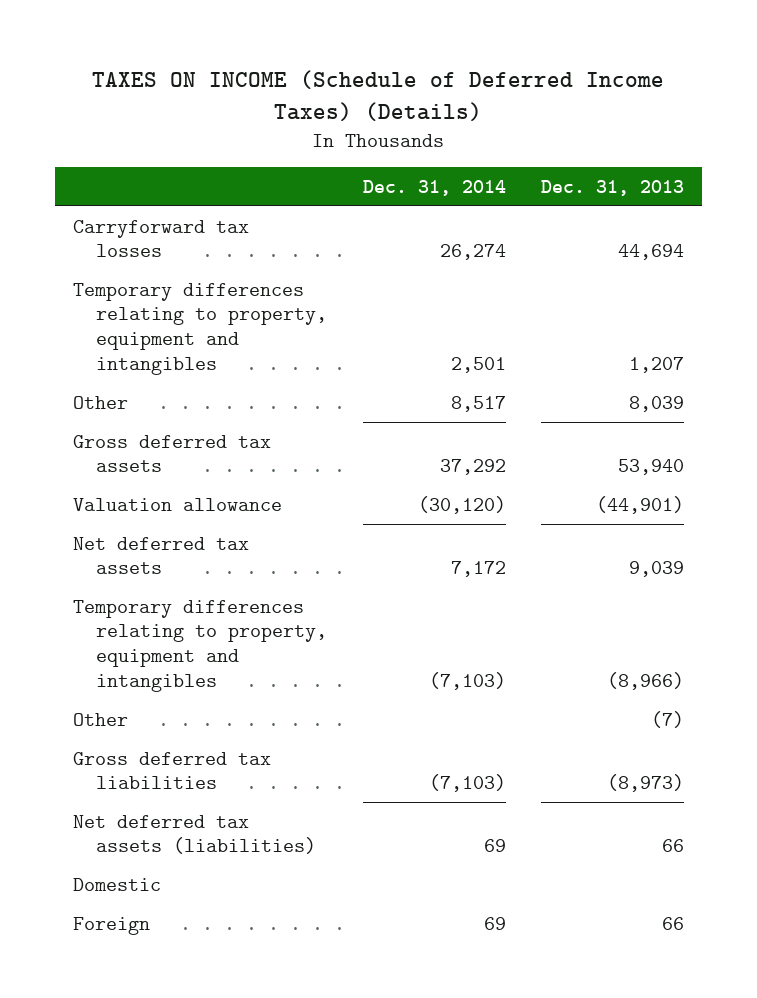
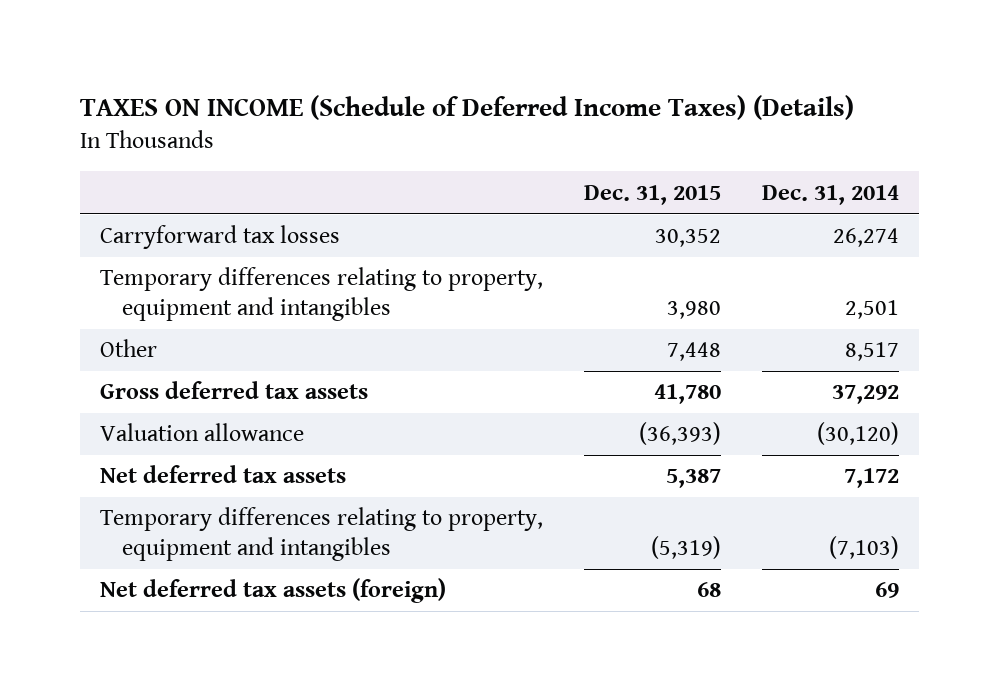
[541,179,685,196] Dec. 31, 2013 -> none
none -> [583,184,721,205] Dec. 31, 2015
[72,712,128,726] Other -> none
[72,751,271,790] Gross deferred tax liabilities -> none
[72,877,161,891] Domestic -> none
[72,916,150,935] Foreign -> none
[72,814,317,855] Net deferred tax assets (liabilities) -> [100,578,447,604] Net deferred tax assets (foreign)

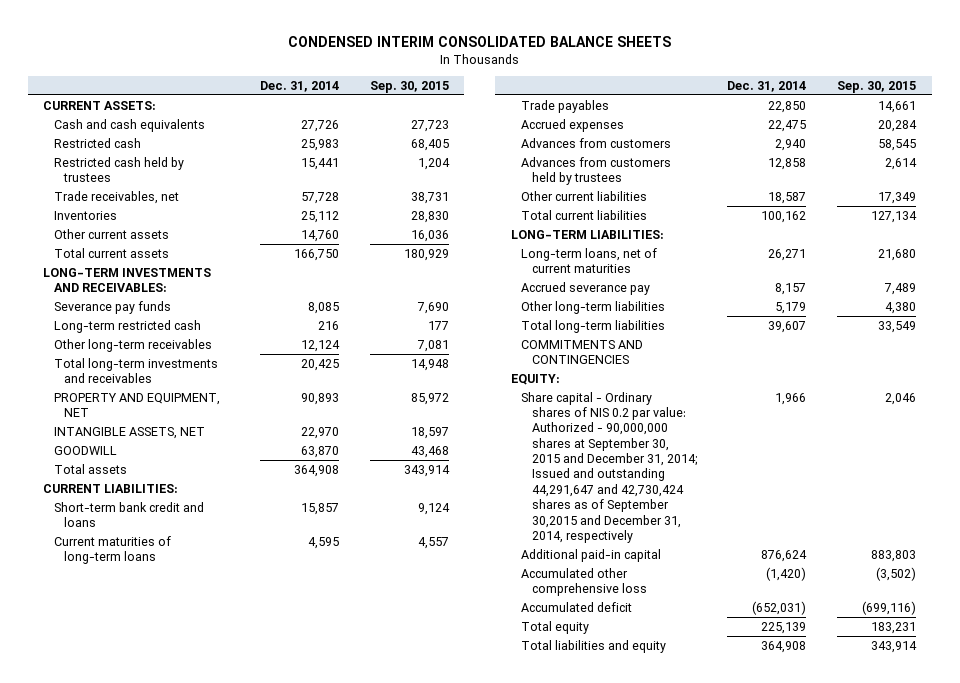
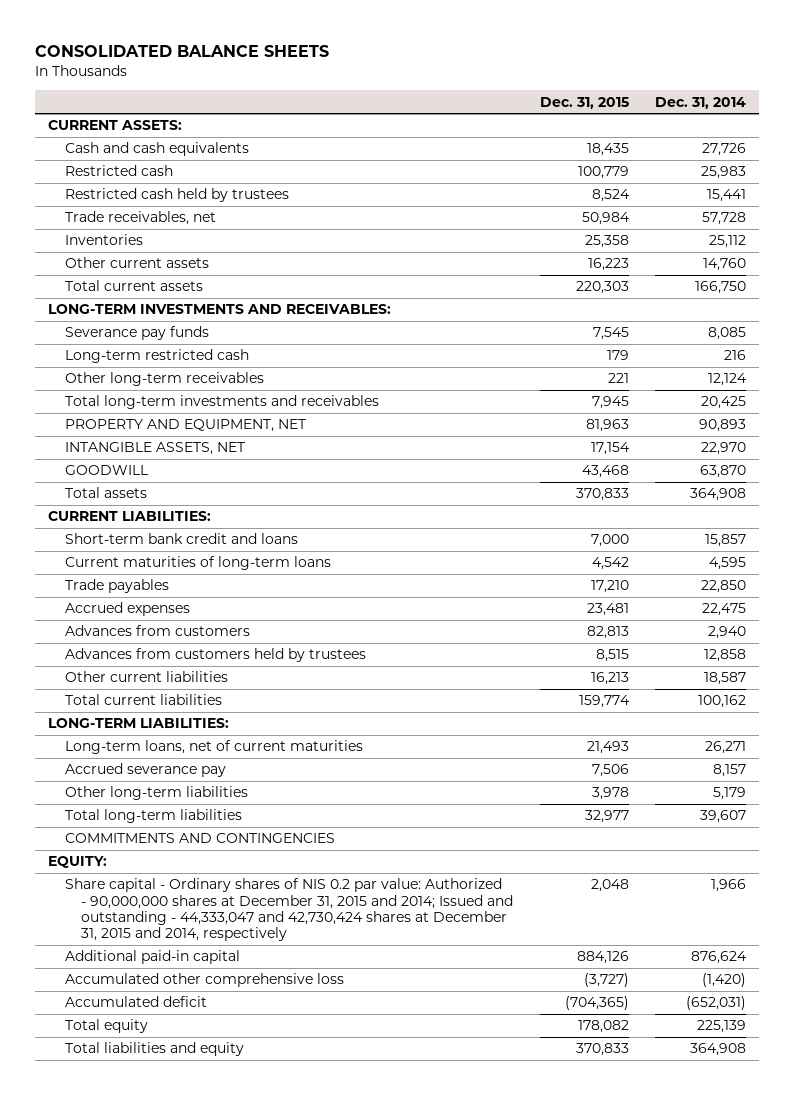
[287,35,671,47] CONDENSED INTERIM CONSOLIDATED BALANCE SHEETS -> [35,45,330,58] CONSOLIDATED BALANCE SHEETS
[369,80,449,93] Sep. 30, 2015 -> none
none -> [539,96,629,109] Dec. 31, 2015
[521,391,697,543] Share capital - Ordinary shares of NIS 0.2 par value: Authorized - 90,000,000 shares at September 30, 2015 and December 31, 2014; Issued and outstanding 44,291,647 and 42,730,424 shares as of September 30,2015 and December 31, 2014, respectively -> [64,878,514,942] Share capital - Ordinary shares of NIS 0.2 par value: Authorized - 90,000,000 shares at December 31, 2015 and 2014; Issued and outstanding - 44,333,047 and 42,730,424 shares at December 31, 2015 and 2014, respectively

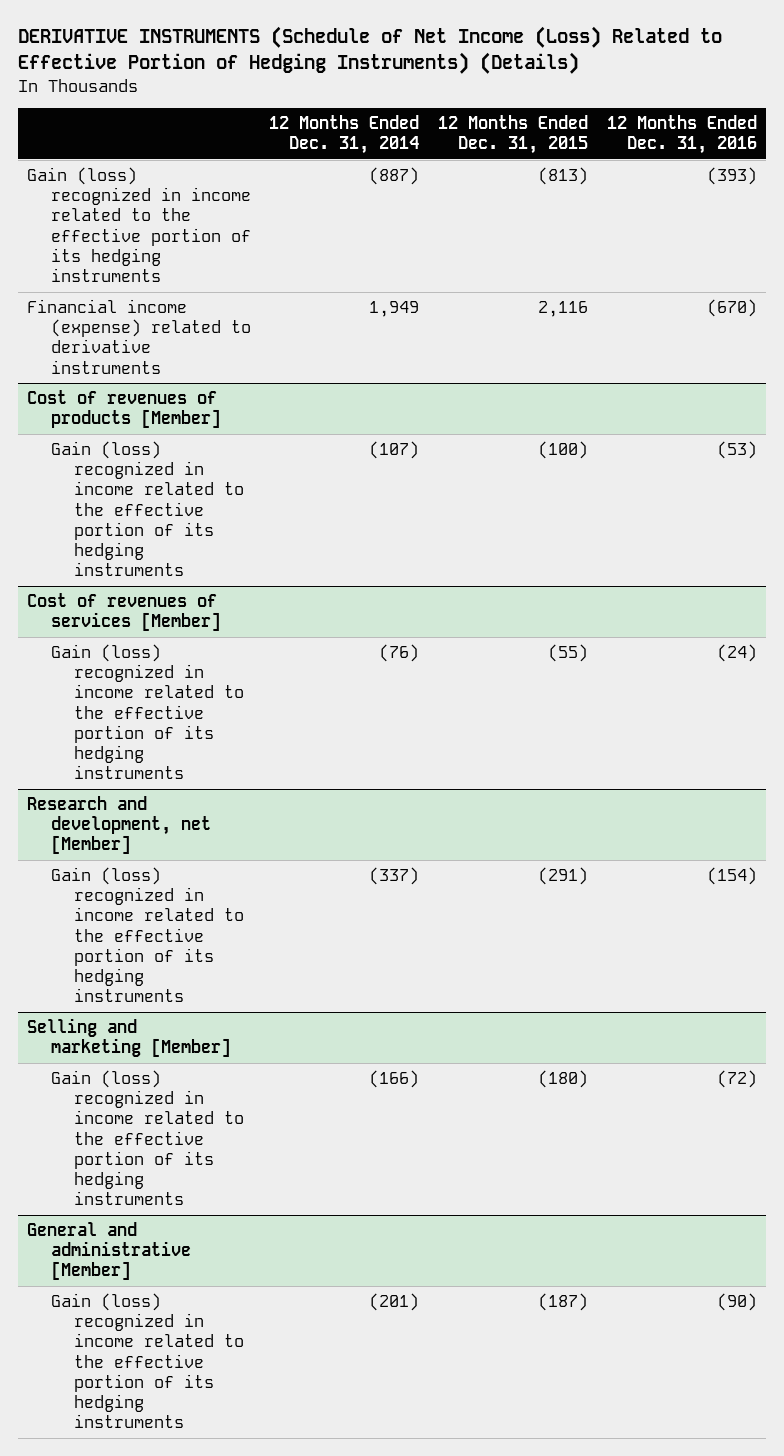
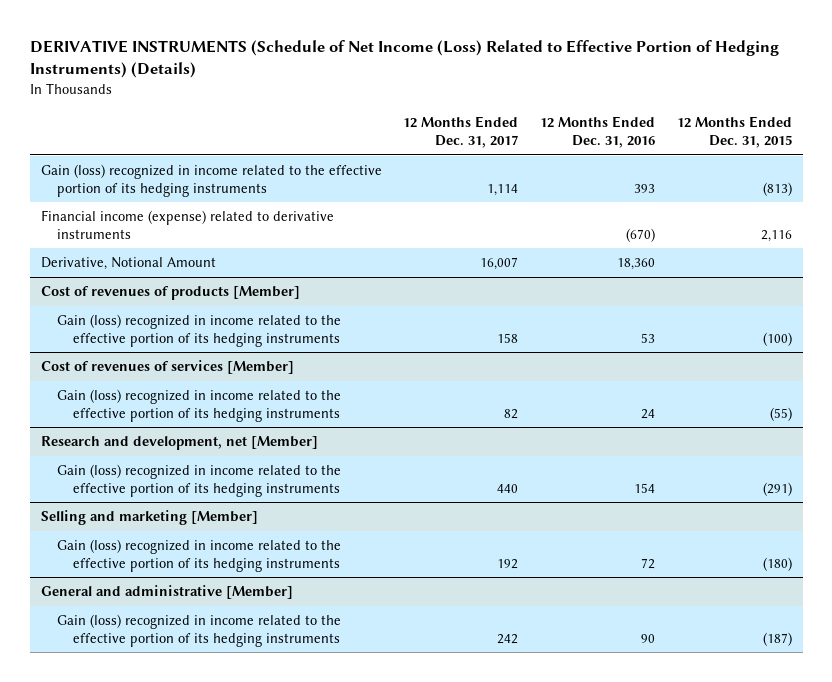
[269,115,420,155] 12 Months Ended Dec. 31, 2014 -> none
none -> [403,116,519,148] 12 Months Ended Dec. 31, 2017
[706,167,757,186] (393) -> [634,183,656,193] 393
none -> [40,256,216,270] Derivative, Notional Amount
[716,441,757,460] (53) -> [641,332,656,343] 53
[716,644,757,663] (24) -> [641,408,656,419] 24
[706,867,757,886] (154) -> [634,482,656,493] 154
[716,1070,757,1089] (72) -> [641,557,656,569] 72
[716,1293,757,1312] (90) -> [641,633,656,643] 90

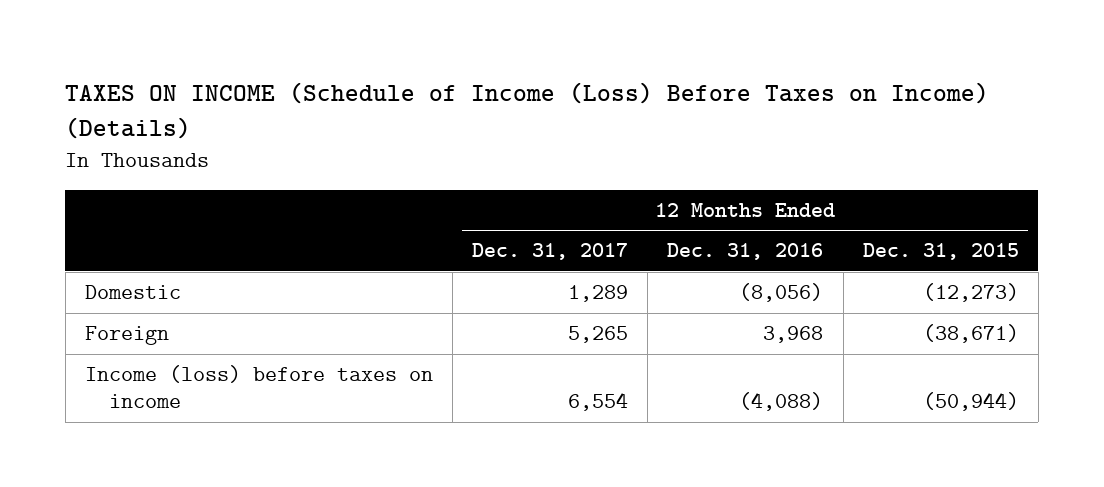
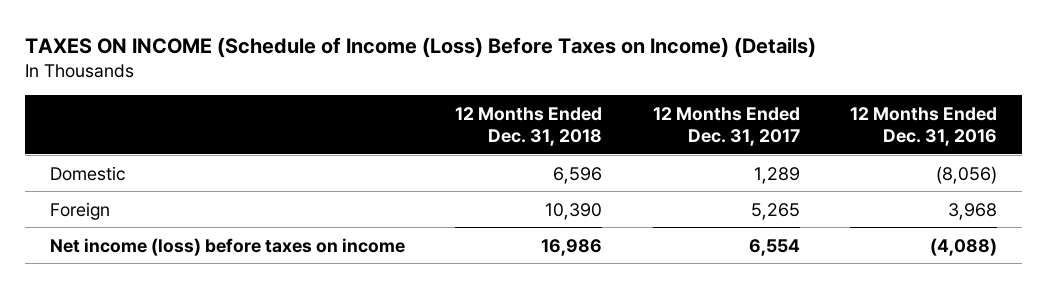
[862,243,1019,261] Dec. 31, 2015 -> none
none -> [455,106,603,147] 12 Months Ended Dec. 31, 2018
[85,365,434,409] Income (loss) before taxes on income -> [49,237,405,256] Net income (loss) before taxes on income

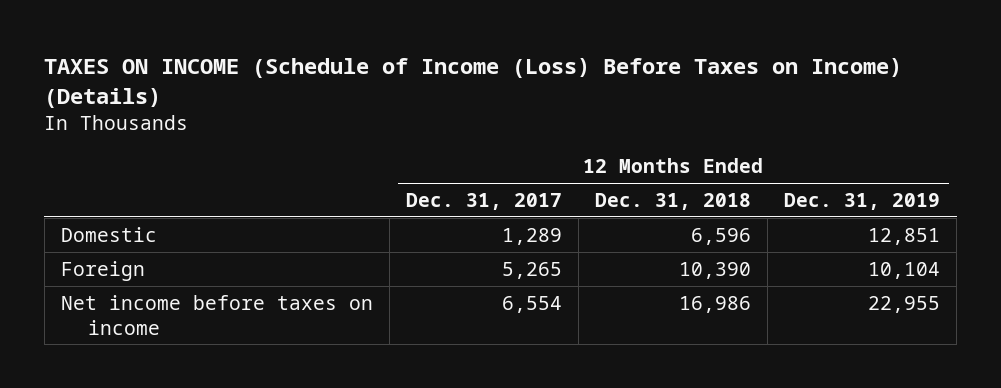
[849,106,997,147] 12 Months Ended Dec. 31, 2016 -> none
none -> [784,192,941,210] Dec. 31, 2019
[49,237,405,256] Net income (loss) before taxes on income -> [60,294,373,335] Net income before taxes on income

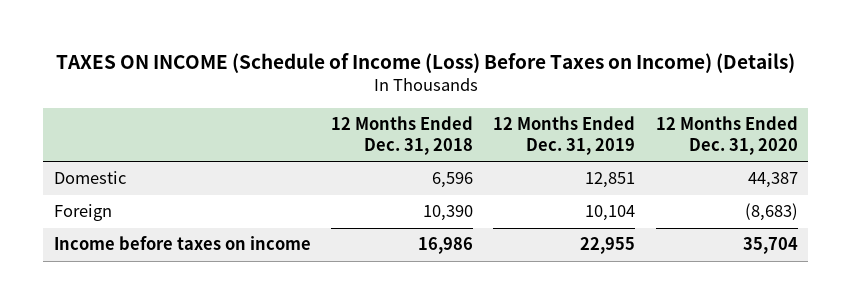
[405,192,562,210] Dec. 31, 2017 -> none
none -> [655,116,798,155] 12 Months Ended Dec. 31, 2020
[60,294,373,335] Net income before taxes on income -> [53,236,311,251] Income before taxes on income

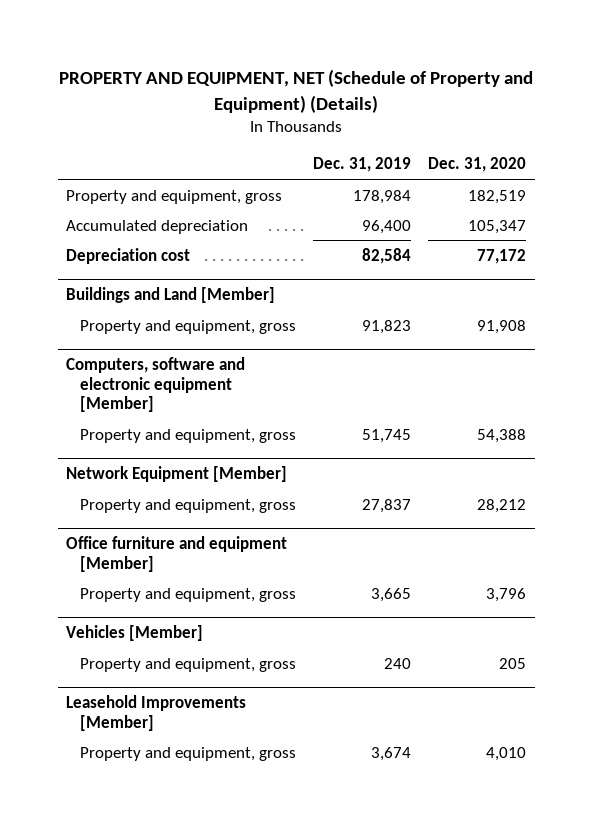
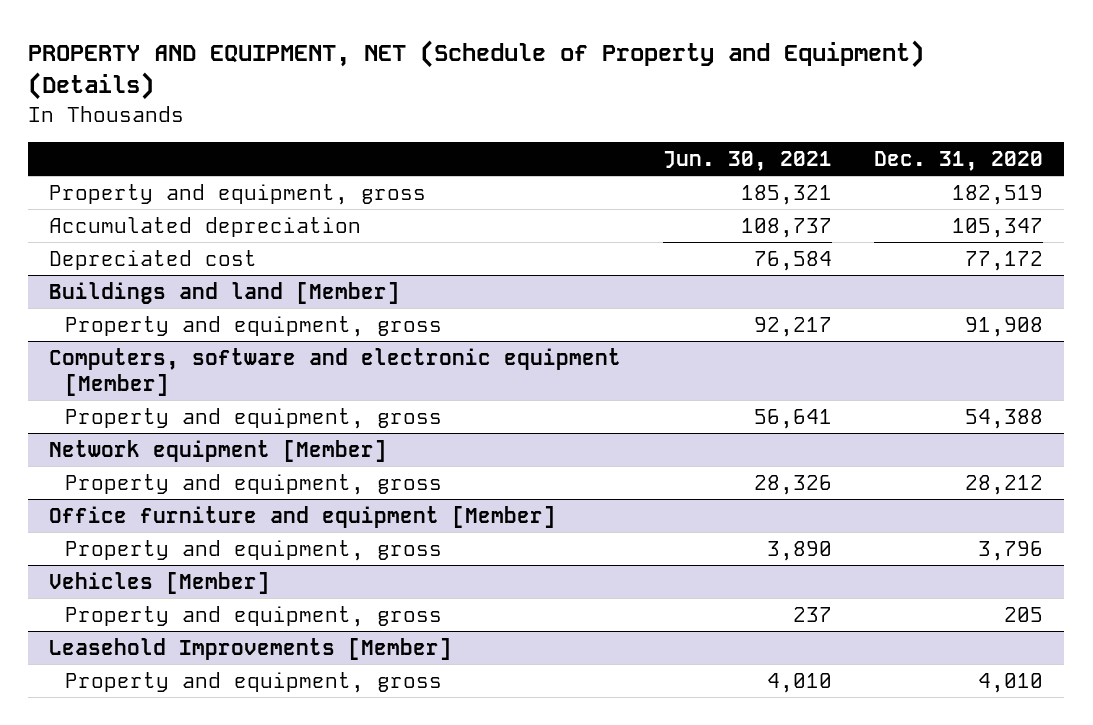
[312,157,411,173] Dec. 31, 2019 -> none
none -> [663,151,833,172] Jun. 30, 2021
[66,247,191,264] Depreciation cost -> [49,249,258,270] Depreciated cost
[66,287,276,304] Buildings and Land [Member] -> [49,281,401,304] Buildings and land [Member]
[66,466,288,483] Network Equipment [Member] -> [49,439,388,462] Network equipment [Member]

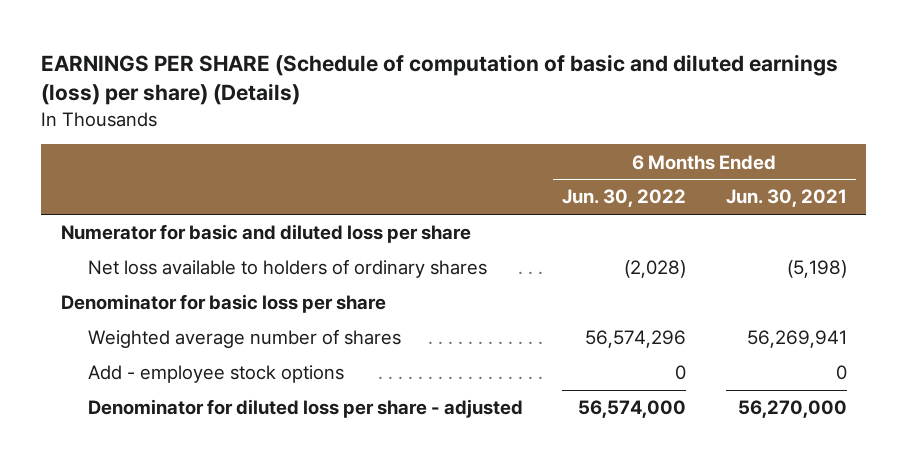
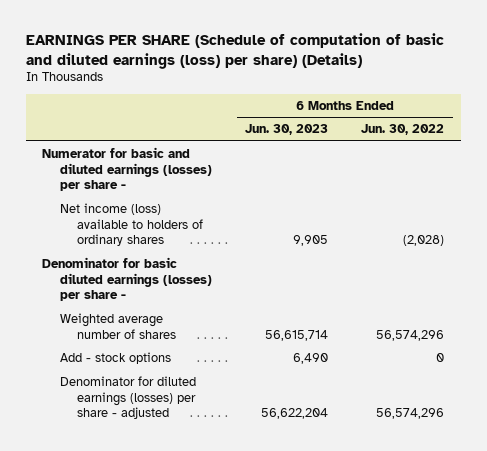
[725,189,847,208] Jun. 30, 2021 -> none
none -> [245,124,329,136] Jun. 30, 2023
[60,224,471,244] Numerator for basic and diluted loss per share -> [42,147,212,192] Numerator for basic and diluted earnings (losses) per share -
[88,259,488,279] Net loss available to holders of ordinary shares -> [59,203,203,247] Net income (loss) available to holders of ordinary shares
[60,294,386,314] Denominator for basic loss per share -> [42,257,212,302] Denominator for basic diluted earnings (losses) per share -
[88,365,345,384] Add - employee stock options -> [59,352,171,365] Add - stock options
[88,399,524,419] Denominator for diluted loss per share - adjusted -> [59,376,196,420] Denominator for diluted earnings (losses) per share - adjusted
[578,400,687,419] 56,574,000 -> [376,408,445,420] 56,574,296

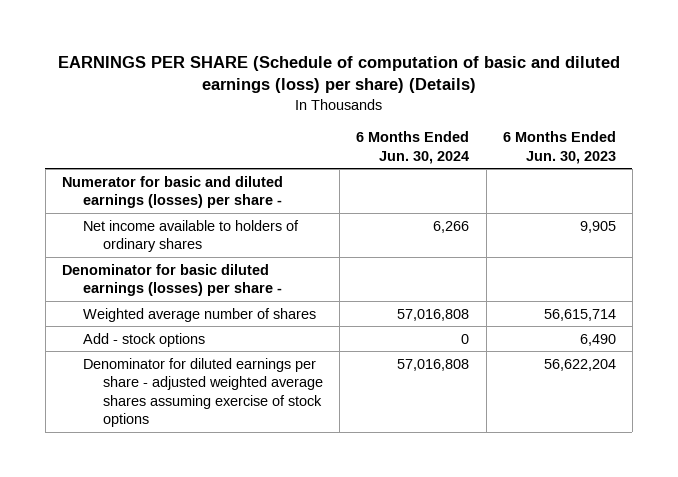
[361,124,445,136] Jun. 30, 2022 -> none
none -> [356,131,470,164] 6 Months Ended Jun. 30, 2024
[59,203,203,247] Net income (loss) available to holders of ordinary shares -> [82,219,299,253] Net income available to holders of ordinary shares
[59,376,196,420] Denominator for diluted earnings (losses) per share - adjusted -> [82,357,324,428] Denominator for diluted earnings per share - adjusted weighted average shares assuming exercise of stock options

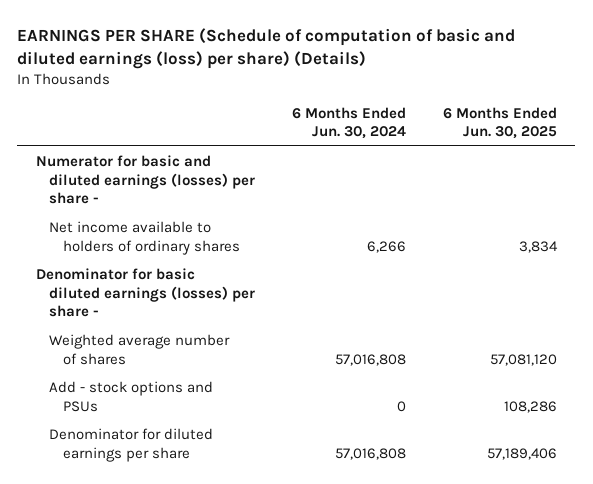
[502,131,616,164] 6 Months Ended Jun. 30, 2023 -> none
none -> [442,106,557,140] 6 Months Ended Jun. 30, 2025
[82,332,205,347] Add - stock options -> [49,380,214,412] Add - stock options and PSUs
[82,357,324,428] Denominator for diluted earnings per share - adjusted weighted average shares assuming exercise of stock options -> [49,427,214,462] Denominator for diluted earnings per share

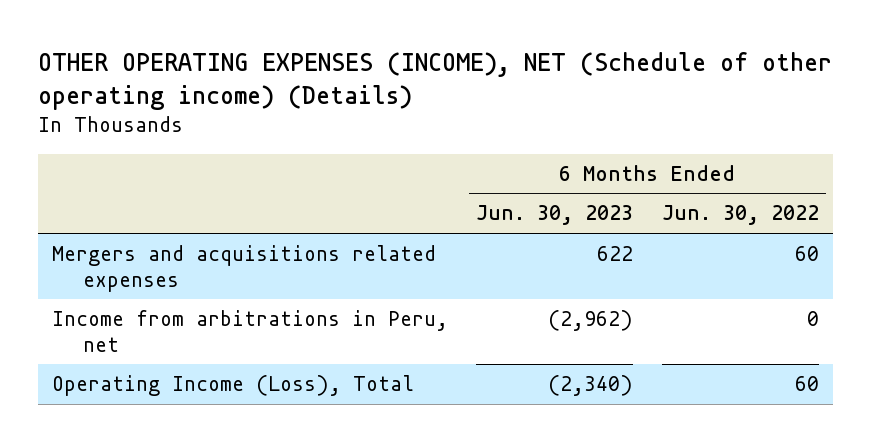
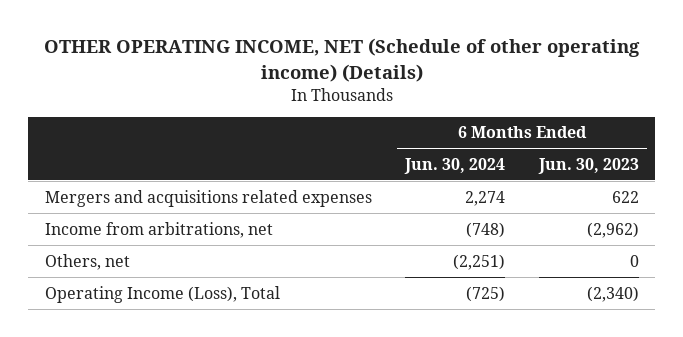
[38,51,833,110] OTHER OPERATING EXPENSES (INCOME), NET (Schedule of other operating income) (Details) -> [43,38,640,82] OTHER OPERATING INCOME, NET (Schedule of other operating income) (Details)
[661,205,819,226] Jun. 30, 2022 -> none
none -> [404,158,506,175] Jun. 30, 2024
[52,310,449,352] Income from arbitrations in Peru, net -> [44,221,273,238] Income from arbitrations, net
none -> [44,253,130,270] Others, net

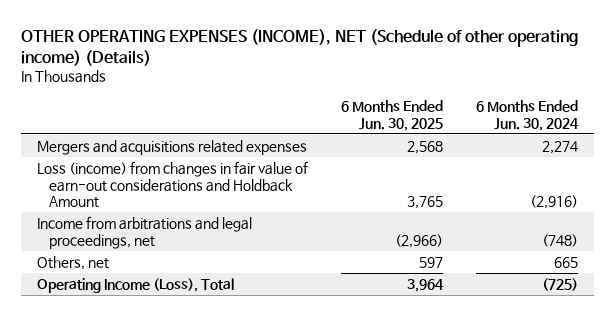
[43,38,640,82] OTHER OPERATING INCOME, NET (Schedule of other operating income) (Details) -> [21,29,579,67] OTHER OPERATING EXPENSES (INCOME), NET (Schedule of other operating income) (Details)
[537,158,639,175] Jun. 30, 2023 -> none
none -> [341,99,444,131] 6 Months Ended Jun. 30, 2025
none -> [37,160,309,209] Loss (income) from changes in fair value of earn-out considerations and Holdback Amount
[44,221,273,238] Income from arbitrations, net -> [37,215,253,249] Income from arbitrations and legal proceedings, net
[453,253,506,270] (2,251) -> [553,256,578,268] 665

